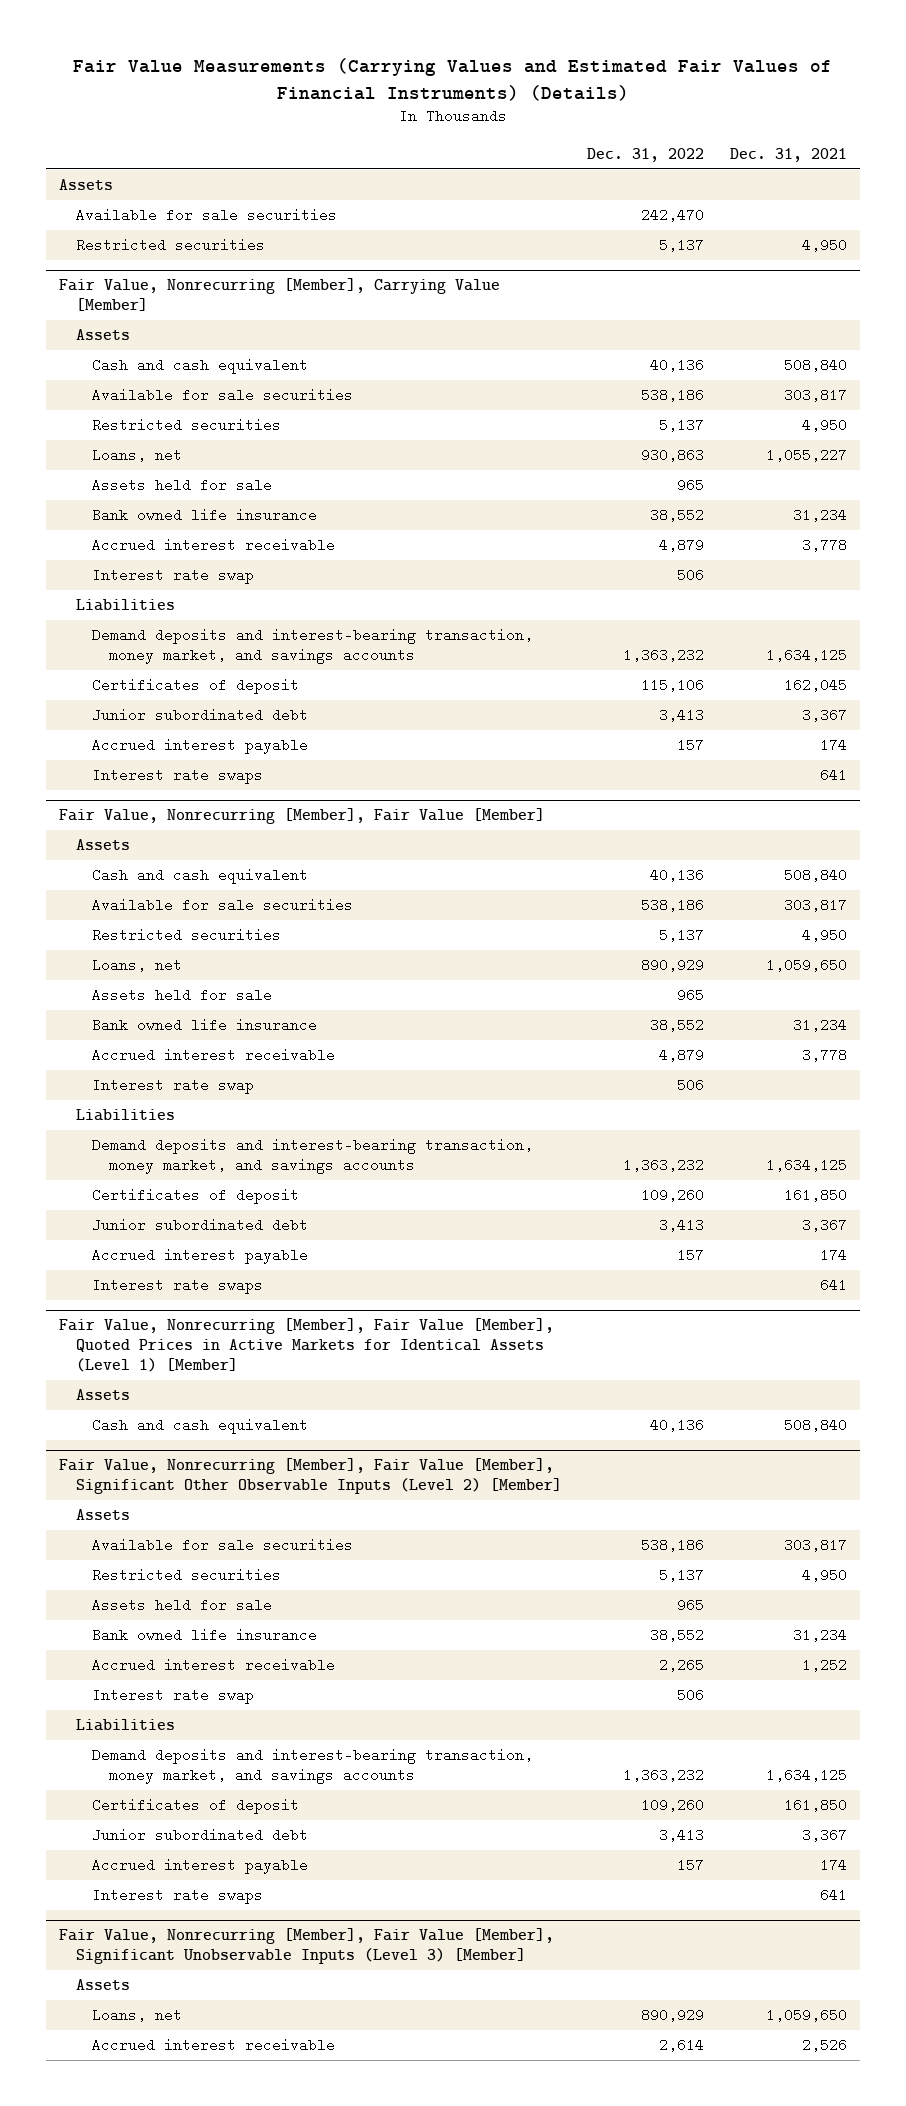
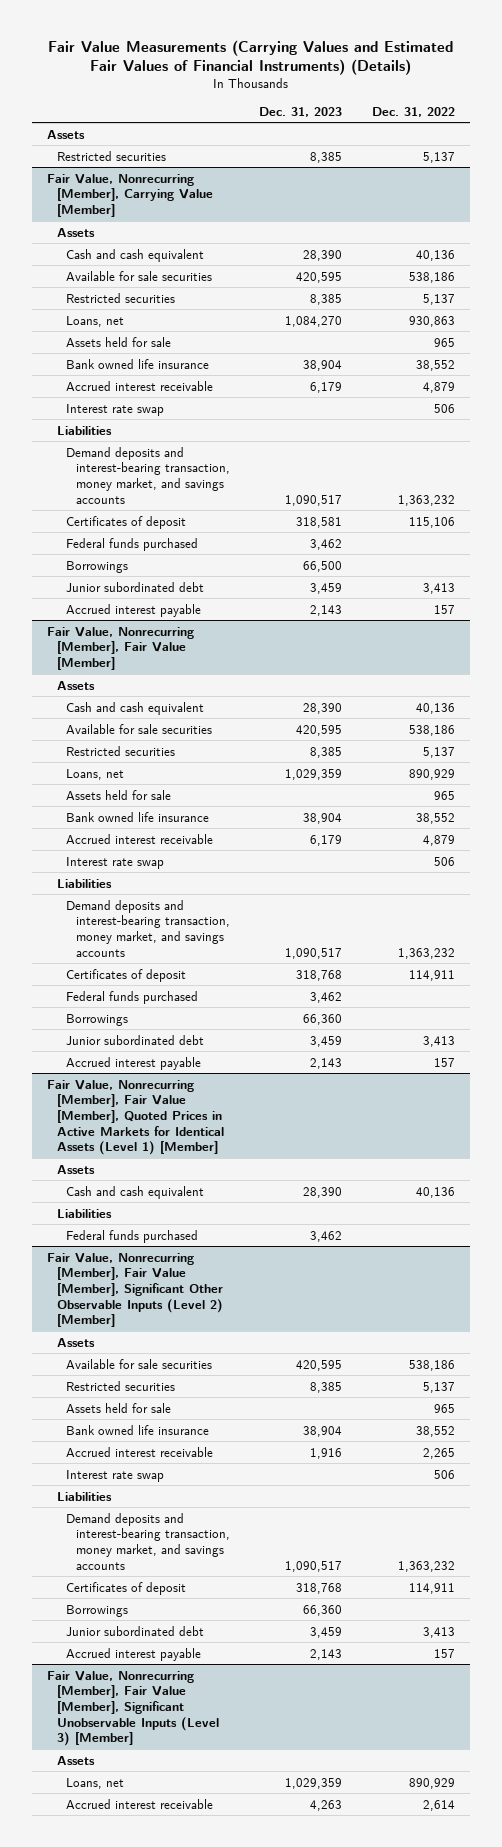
[729,147,847,162] Dec. 31, 2021 -> none
none -> [259,106,343,117] Dec. 31, 2023
[75,208,337,223] Available for sale securities -> none
none -> [66,537,199,551] Federal funds purchased
none -> [66,560,129,573] Borrowings
[92,768,264,785] Interest rate swaps -> none
[641,1188,705,1203] 109,260 -> [409,969,456,981] 114,911
none -> [66,990,199,1004] Federal funds purchased
none -> [66,1013,129,1026] Borrowings
[92,1278,264,1295] Interest rate swaps -> none
none -> [56,1208,112,1218] Liabilities
none -> [66,1229,199,1243] Federal funds purchased
[641,1798,705,1813] 109,260 -> [409,1582,456,1594] 114,911
none -> [66,1604,129,1617] Borrowings
[92,1888,264,1905] Interest rate swaps -> none

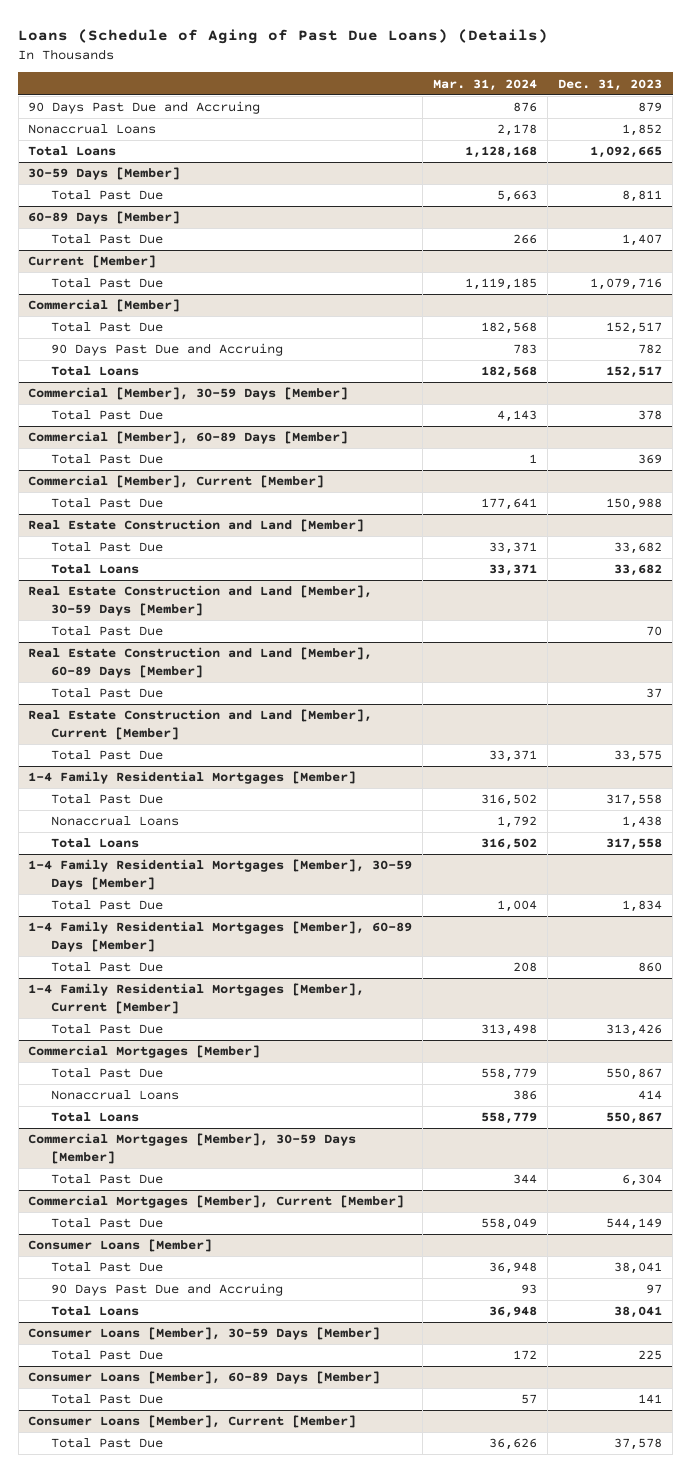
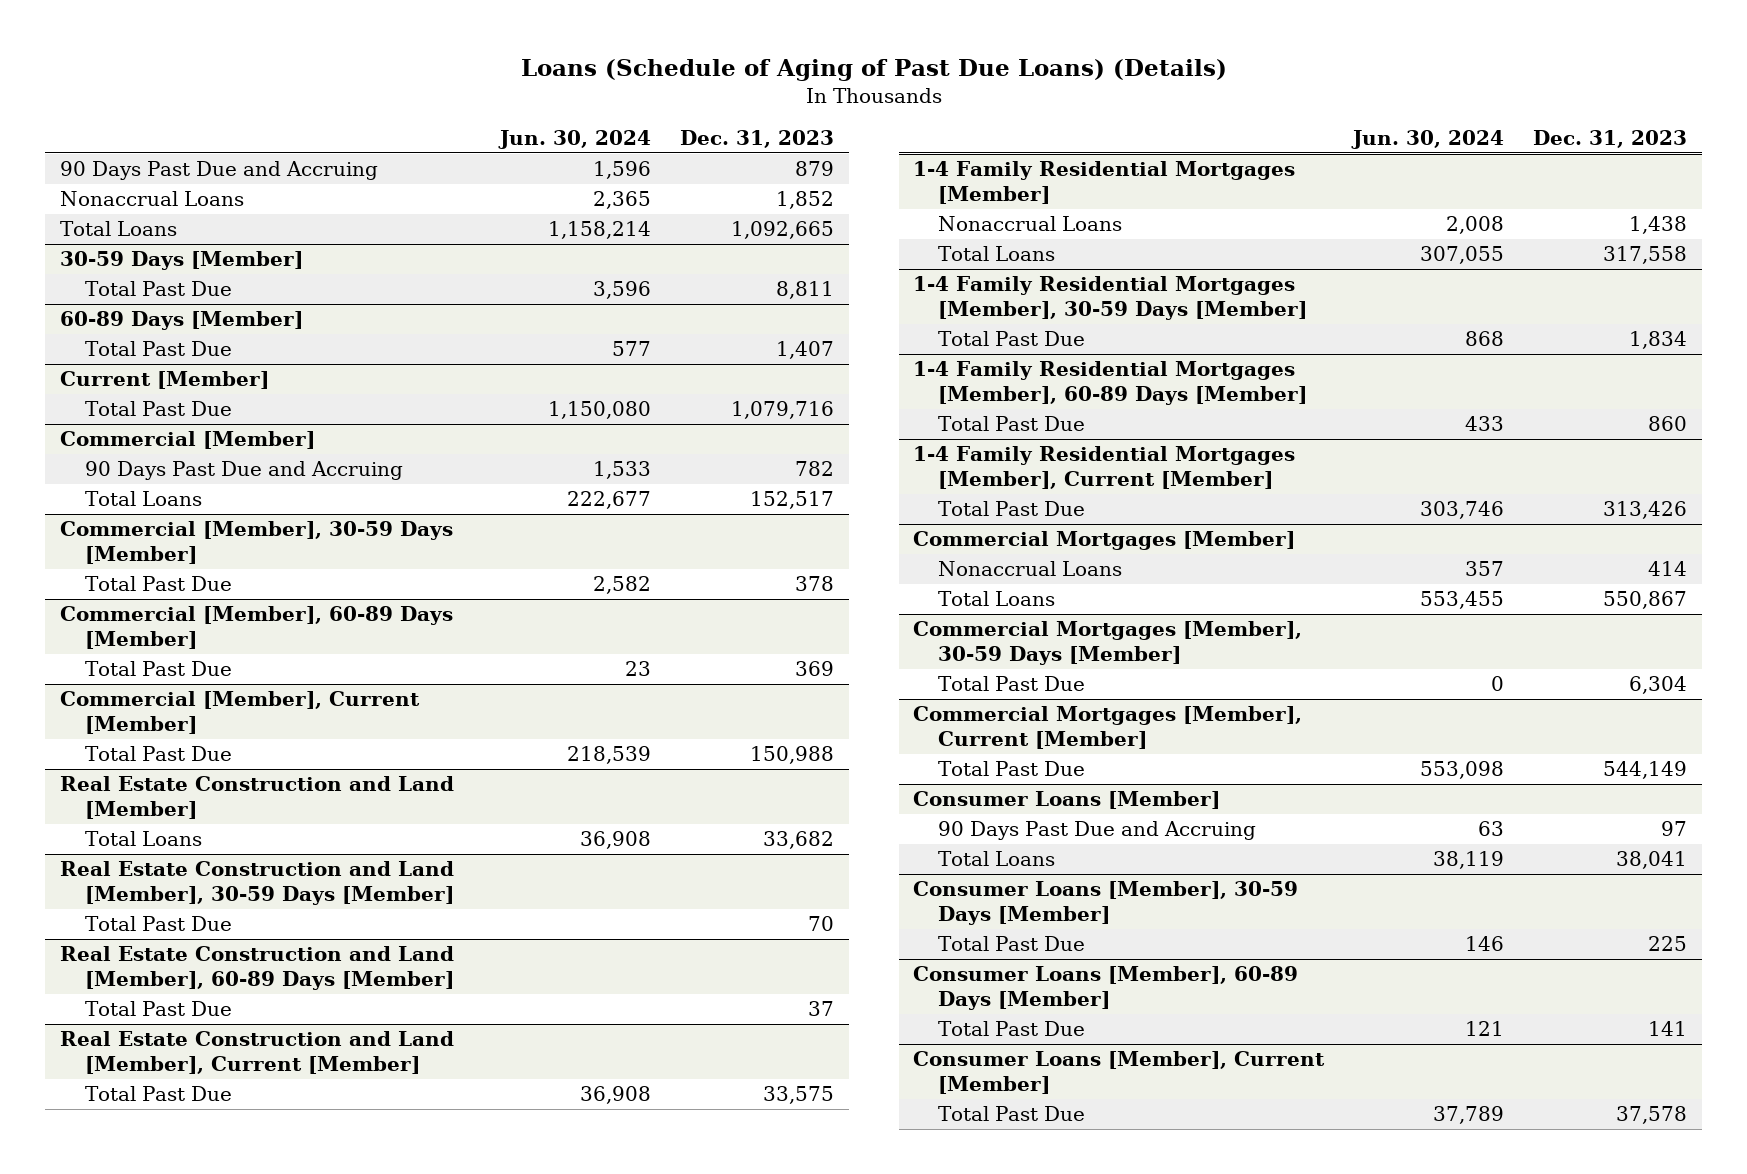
[433,78,538,91] Mar. 31, 2024 -> none
none -> [497,130,651,150] Jun. 30, 2024
[50,322,163,333] Total Past Due -> none
[50,542,163,553] Total Past Due -> none
[50,794,163,805] Total Past Due -> none
[50,1068,163,1079] Total Past Due -> none
[50,1262,163,1273] Total Past Due -> none

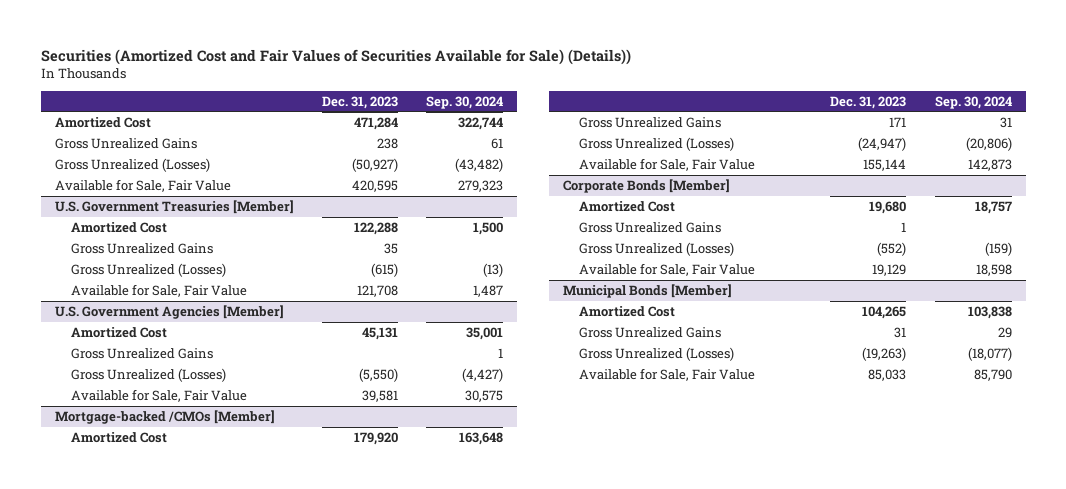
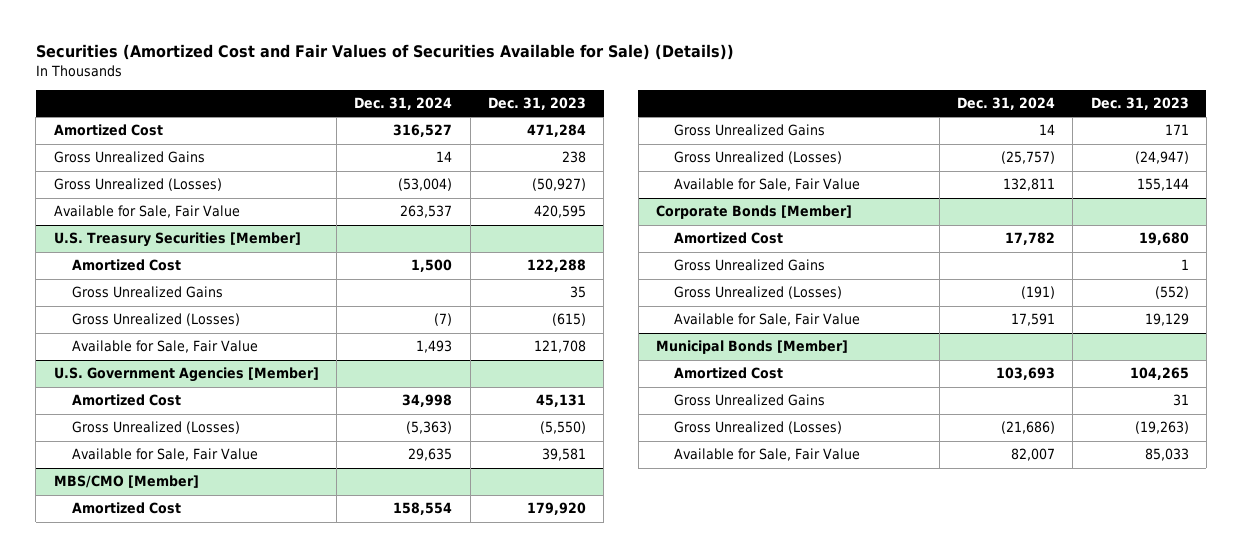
[426,95,504,109] Sep. 30, 2024 -> none
none -> [354,96,453,110] Dec. 31, 2024
[54,199,294,214] U.S. Government Treasuries [Member] -> [53,232,301,248] U.S. Treasury Securities [Member]
[71,347,214,359] Gross Unrealized Gains -> none
[54,409,275,424] Mortgage-backed /CMOs [Member] -> [53,475,199,489] MBS/CMO [Member]

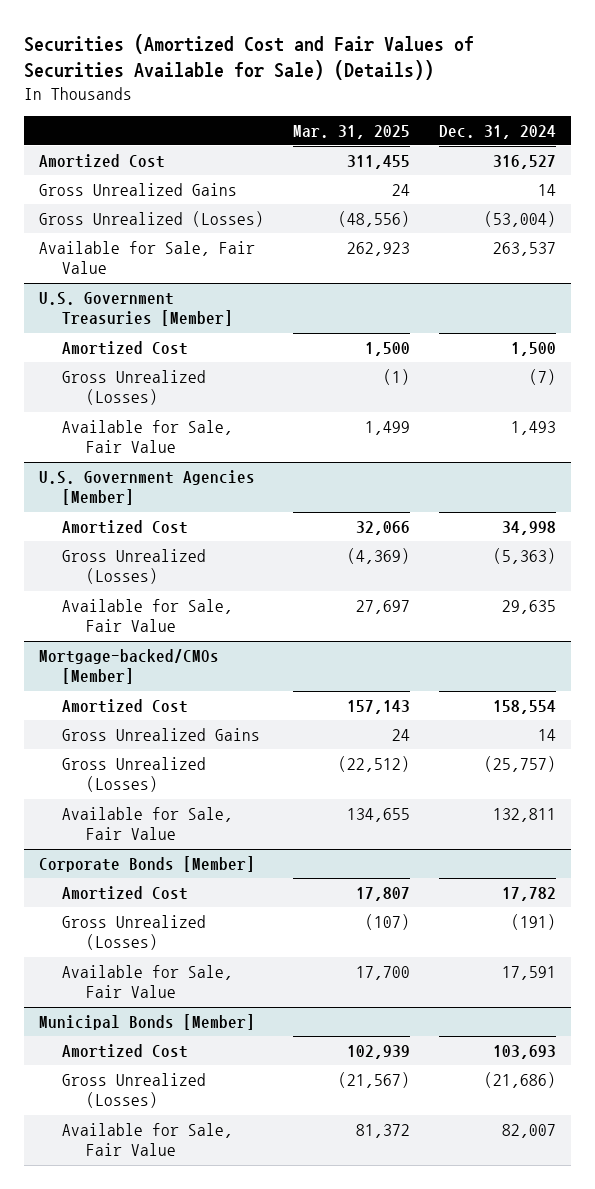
[488,96,587,110] Dec. 31, 2023 -> none
none -> [293,124,411,139] Mar. 31, 2025
[53,232,301,248] U.S. Treasury Securities [Member] -> [38,291,234,327] U.S. Government Treasuries [Member]
[71,286,223,299] Gross Unrealized Gains -> none
[53,475,199,489] MBS/CMO [Member] -> [38,648,219,685] Mortgage-backed/CMOs [Member]
[674,259,826,272] Gross Unrealized Gains -> none
[674,394,826,407] Gross Unrealized Gains -> none

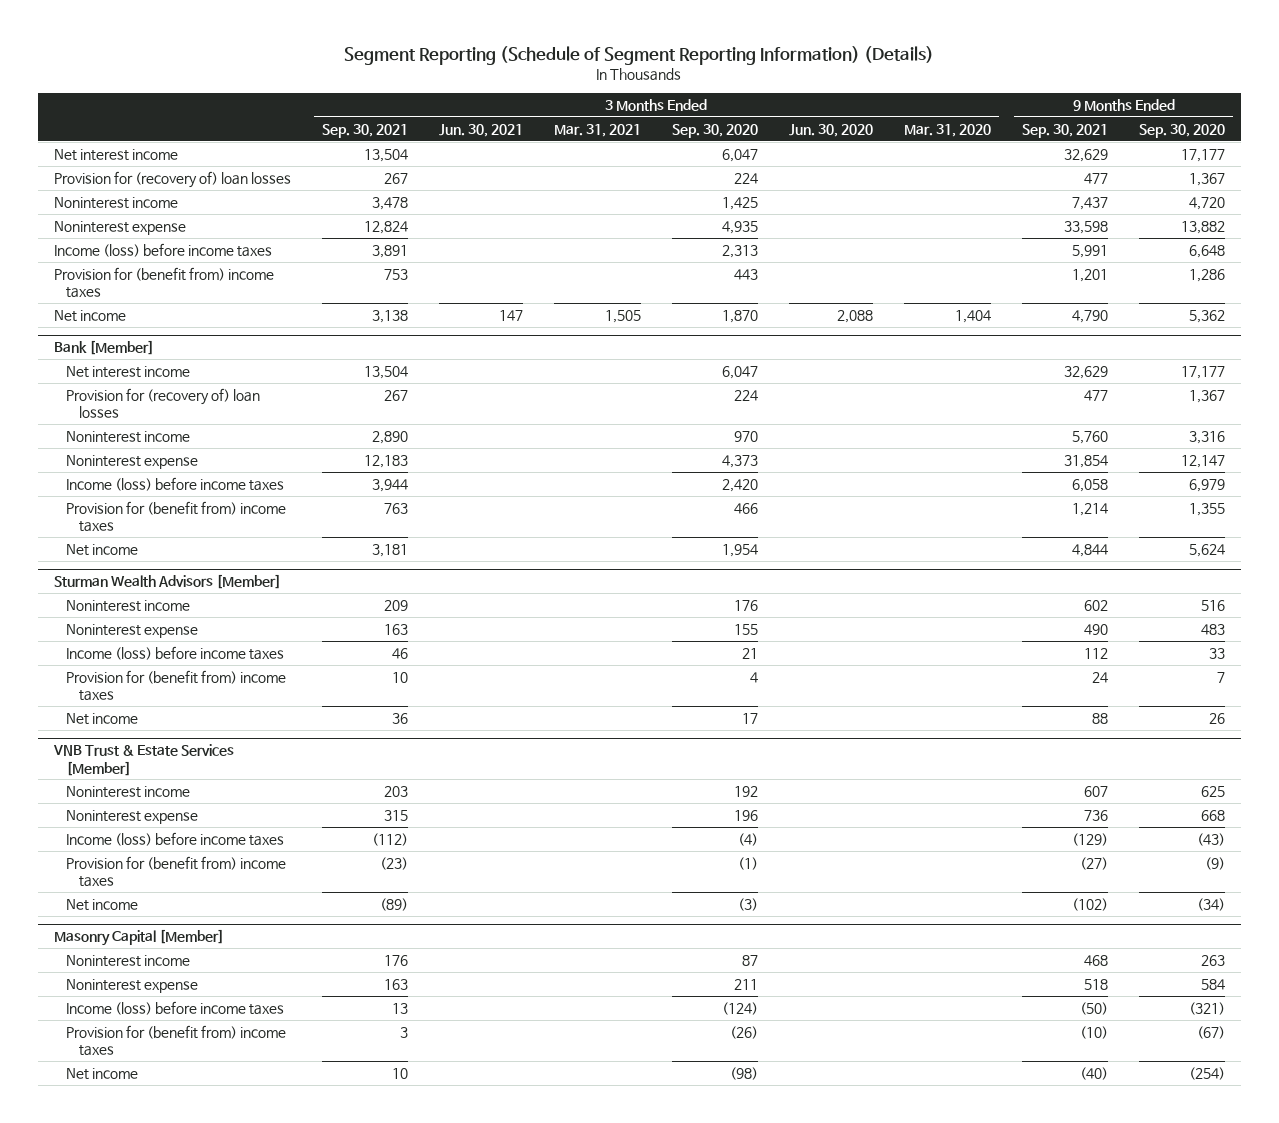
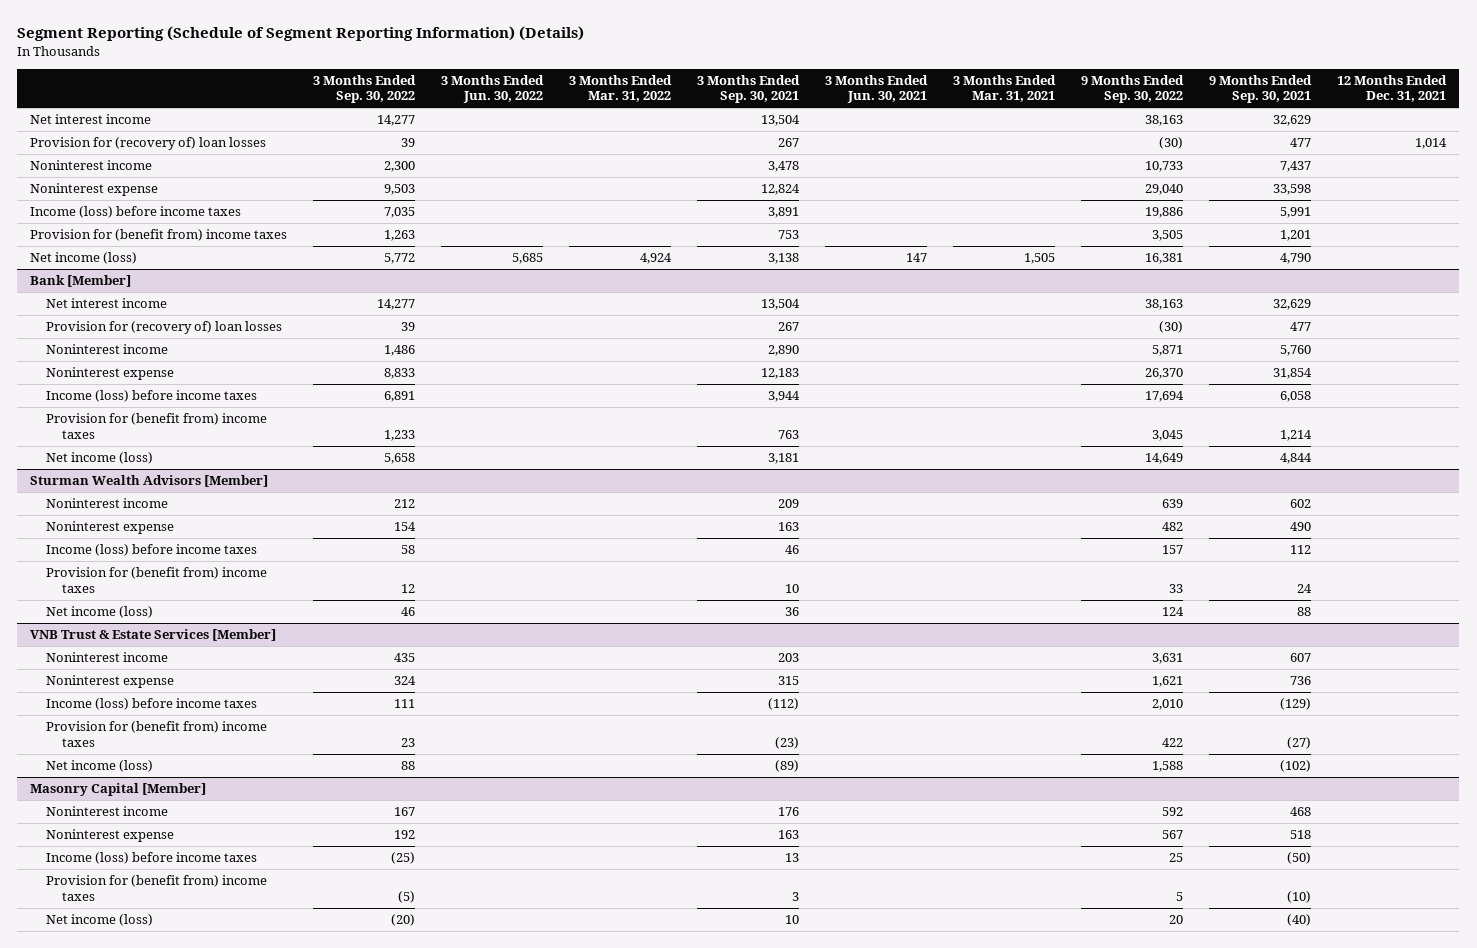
[671,123,758,138] Sep. 30, 2020 -> none
[788,123,873,137] Jun. 30, 2020 -> none
[904,123,992,137] Mar. 31, 2020 -> none
[1139,123,1226,138] Sep. 30, 2020 -> none
none -> [313,75,417,104] 3 Months Ended Sep. 30, 2022
none -> [441,75,545,104] 3 Months Ended Jun. 30, 2022
none -> [569,75,673,103] 3 Months Ended Mar. 31, 2022
none -> [1081,75,1185,104] 9 Months Ended Sep. 30, 2022
none -> [1337,75,1448,103] 12 Months Ended Dec. 31, 2021
[53,309,126,322] Net income -> [30,252,138,265] Net income (loss)
[66,543,139,556] Net income -> [46,452,154,465] Net income (loss)
[66,712,139,725] Net income -> [46,606,154,619] Net income (loss)
[66,898,139,911] Net income -> [46,760,154,773] Net income (loss)
[66,1067,139,1080] Net income -> [46,914,154,927] Net income (loss)

